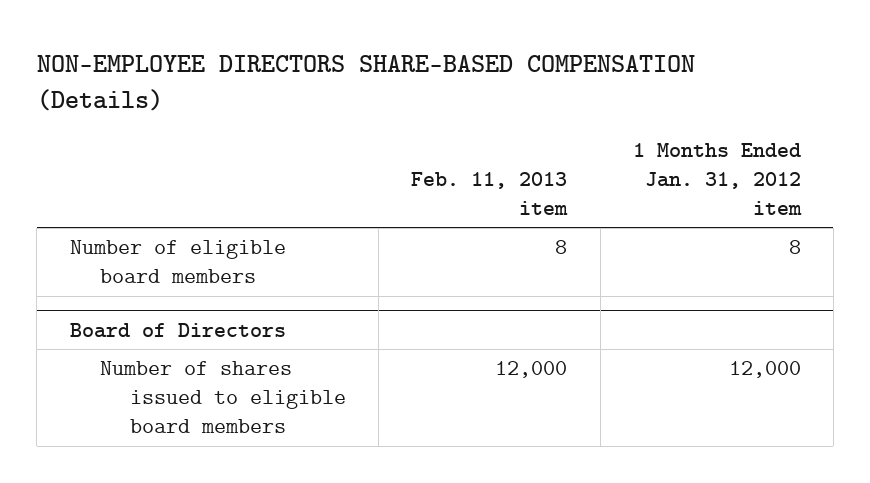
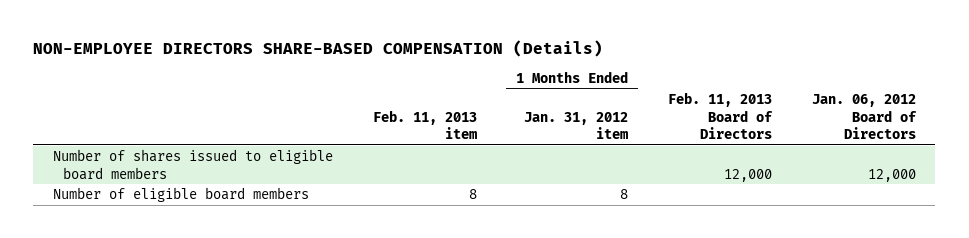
none -> [667,92,773,140] Feb. 11, 2013 Board of Directors
none -> [811,94,917,140] Jan. 06, 2012 Board of Directors
none -> [53,149,334,180] Number of shares issued to eligible board members
[69,322,286,338] Board of Directors -> none
[99,361,347,434] Number of shares issued to eligible board members -> none

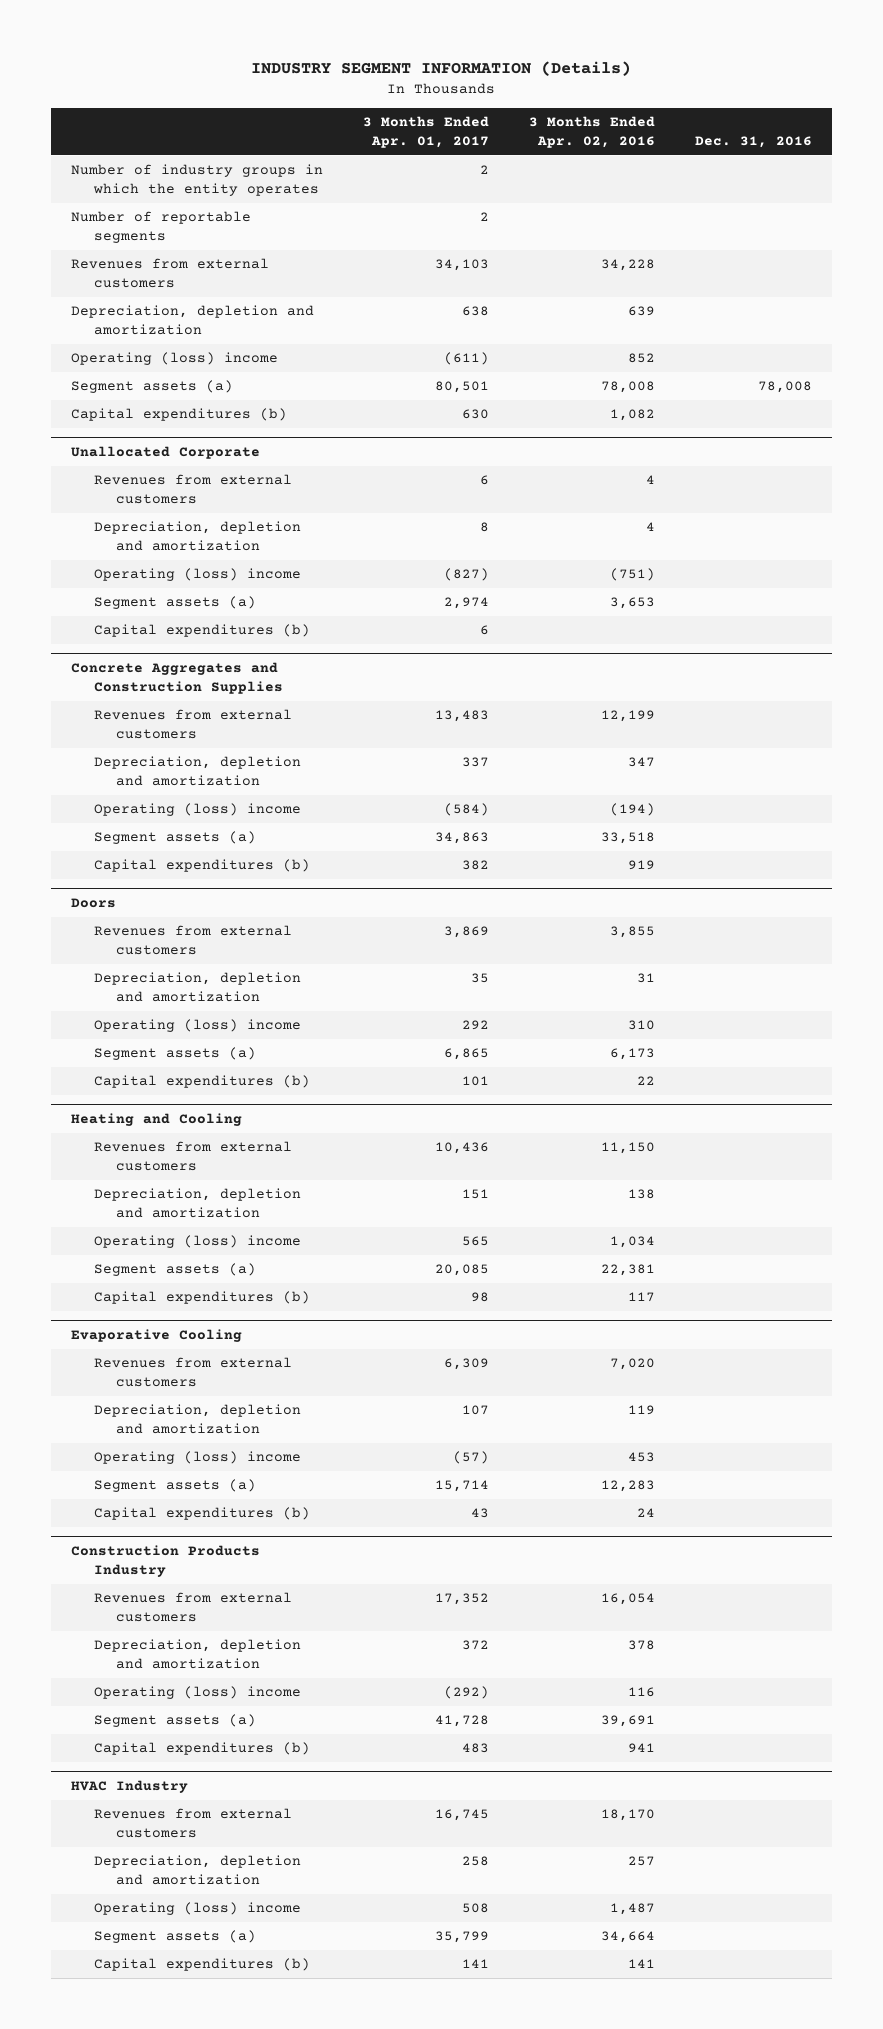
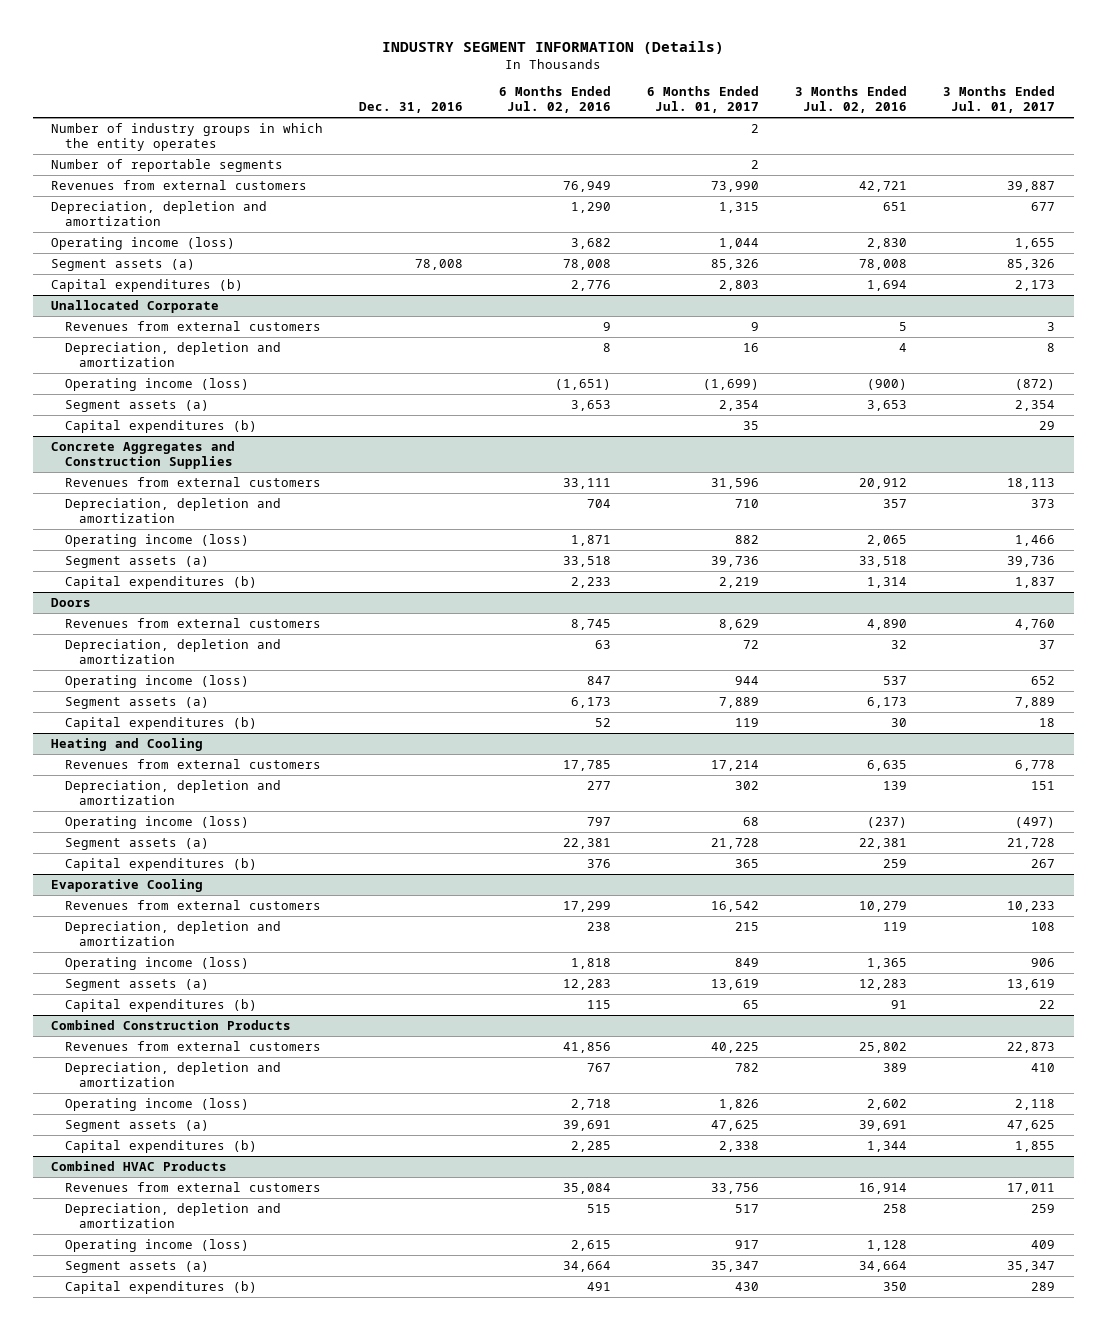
[362,116,489,148] 3 Months Ended Apr. 01, 2017 -> none
[529,116,656,148] 3 Months Ended Apr. 02, 2016 -> none
none -> [499,86,612,114] 6 Months Ended Jul. 02, 2016
none -> [647,86,760,114] 6 Months Ended Jul. 01, 2017
none -> [795,86,908,114] 3 Months Ended Jul. 02, 2016
none -> [943,86,1056,114] 3 Months Ended Jul. 01, 2017
[70,352,278,366] Operating (loss) income -> [50,237,235,251] Operating income (loss)
[93,568,301,582] Operating (loss) income -> [65,378,250,392] Operating income (loss)
[93,803,301,817] Operating (loss) income -> [65,534,250,548] Operating income (loss)
[93,1019,301,1033] Operating (loss) income -> [65,675,250,689] Operating income (loss)
[93,1235,301,1249] Operating (loss) income -> [65,816,250,830] Operating income (loss)
[93,1451,301,1465] Operating (loss) income -> [65,957,250,971] Operating income (loss)
[70,1544,260,1577] Construction Products Industry -> [50,1020,291,1031] Combined Construction Products
[93,1686,301,1700] Operating (loss) income -> [65,1098,250,1112] Operating income (loss)
[70,1779,188,1793] HVAC Industry -> [50,1161,227,1172] Combined HVAC Products
[93,1902,301,1916] Operating (loss) income -> [65,1239,250,1253] Operating income (loss)

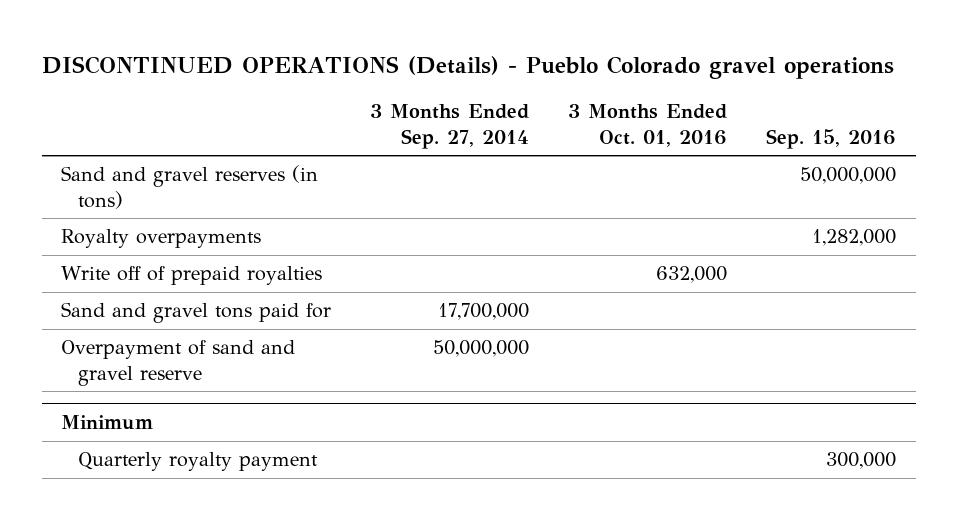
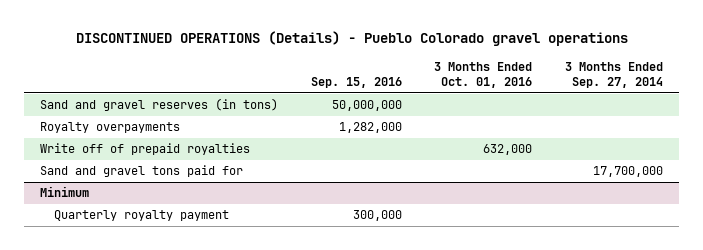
[61,340,296,386] Overpayment of sand and gravel reserve -> none

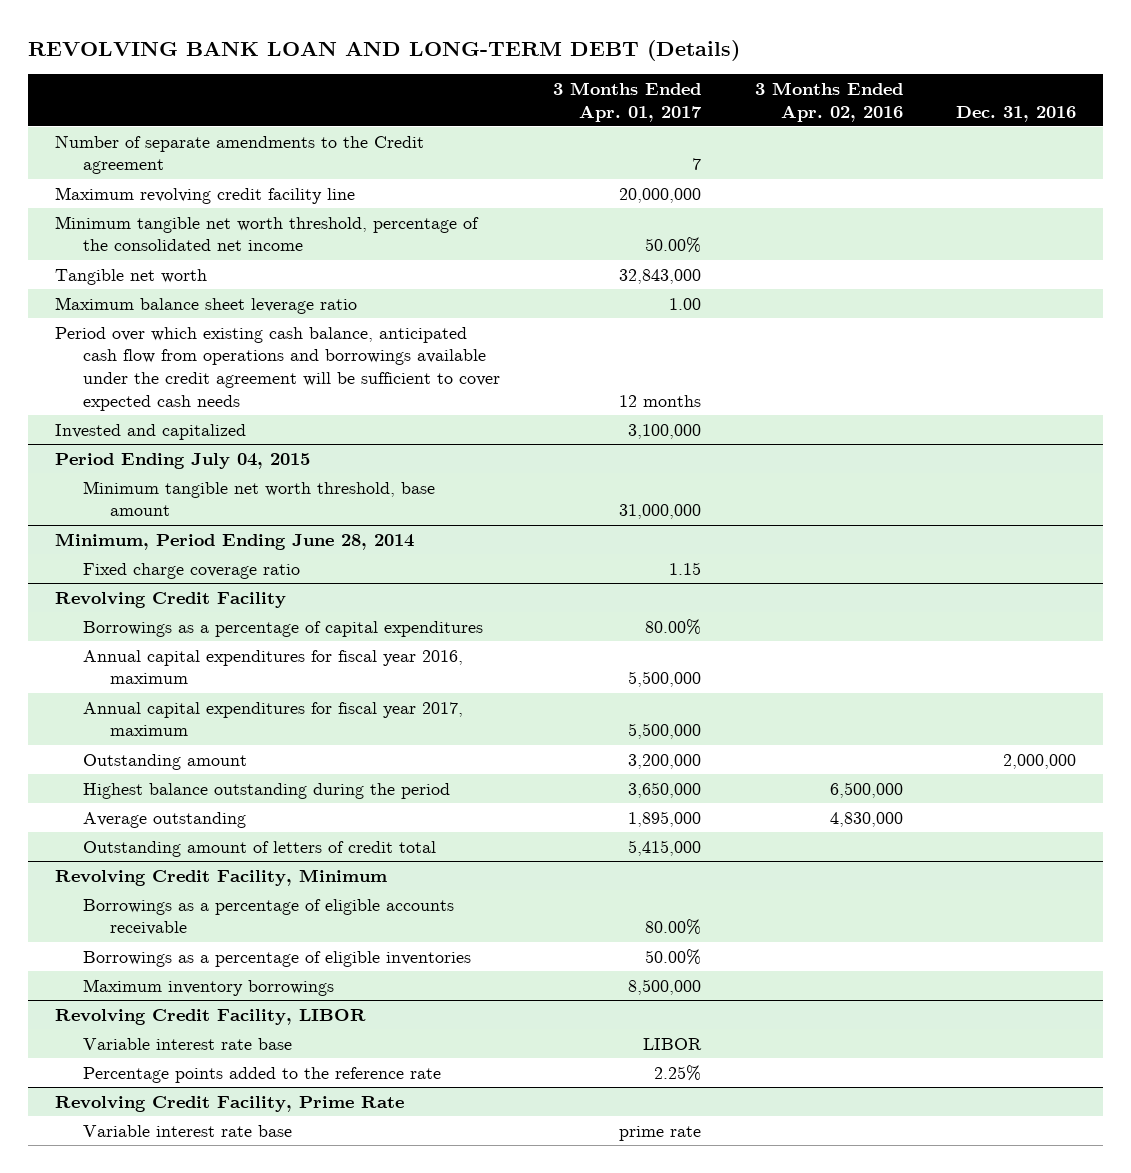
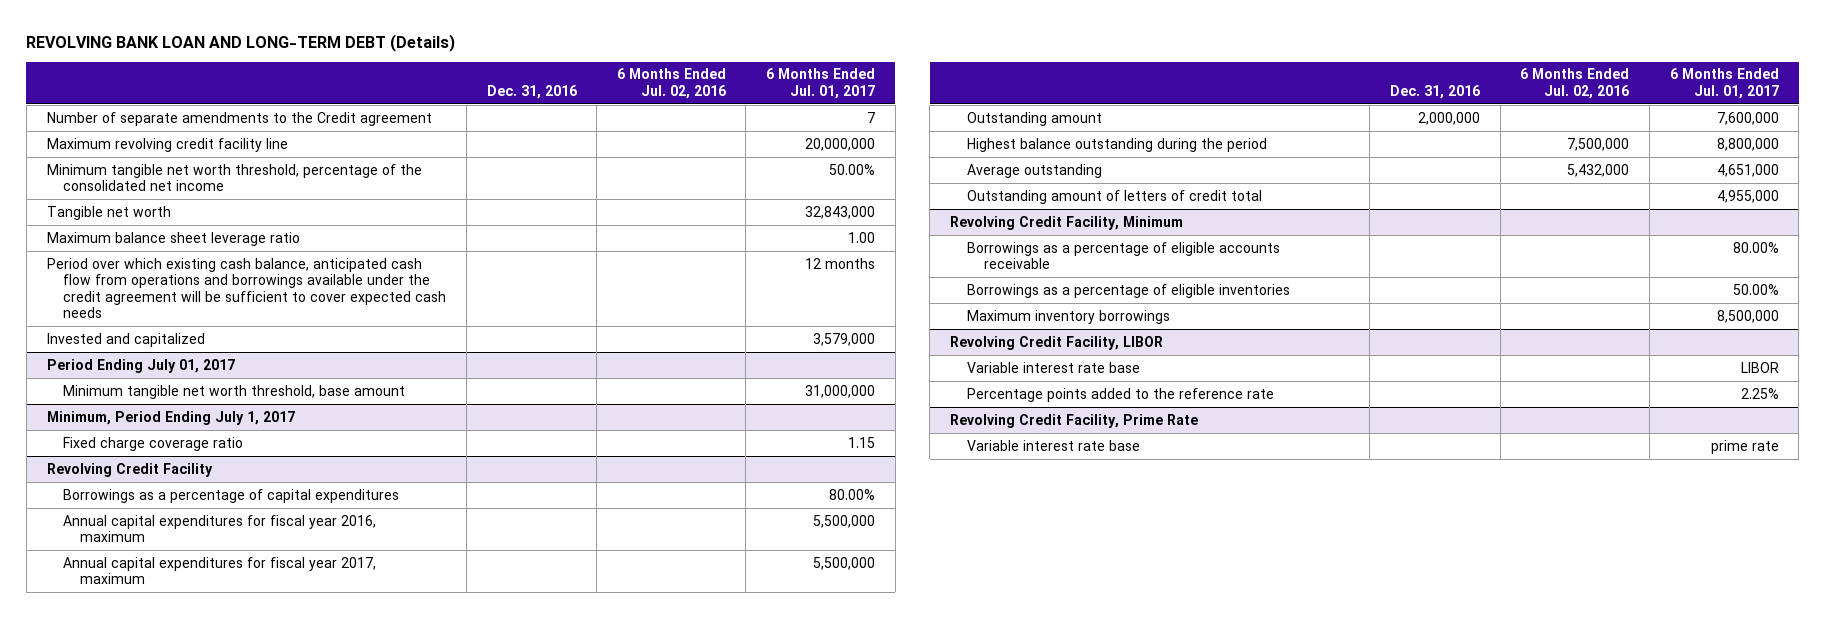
[553,81,703,122] 3 Months Ended Apr. 01, 2017 -> none
[754,81,903,122] 3 Months Ended Apr. 02, 2016 -> none
none -> [616,68,726,99] 6 Months Ended Jul. 02, 2016
none -> [766,68,876,99] 6 Months Ended Jul. 01, 2017
[55,452,311,469] Period Ending July 04, 2015 -> [46,358,235,373] Period Ending July 01, 2017
[55,532,415,550] Minimum, Period Ending June 28, 2014 -> none
[82,562,300,579] Fixed charge coverage ratio -> none
none -> [46,410,295,425] Minimum, Period Ending July 1, 2017
none -> [63,436,244,451] Fixed charge coverage ratio

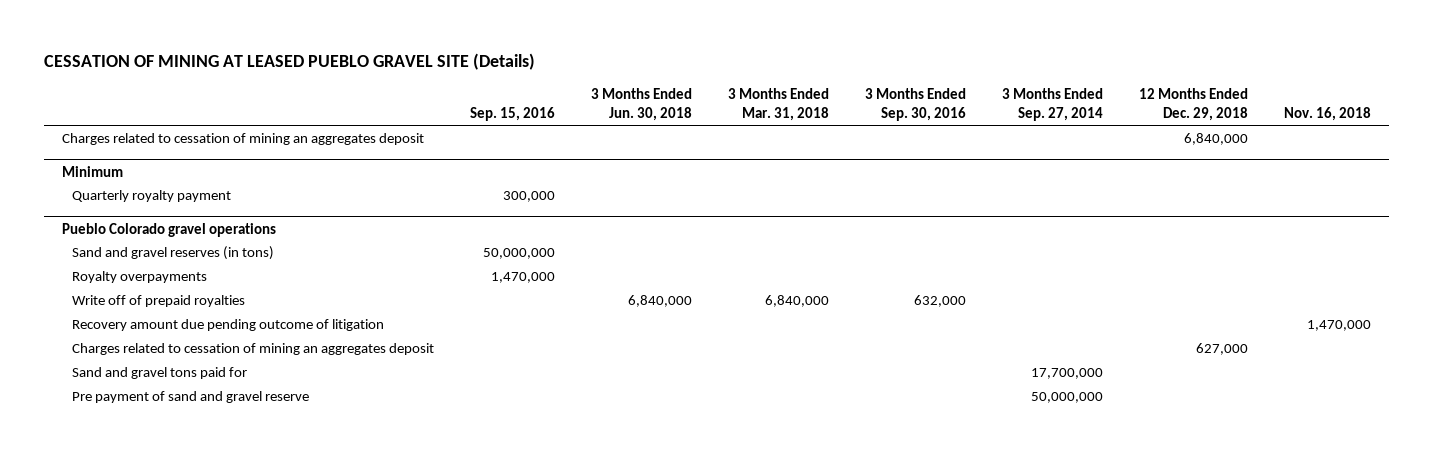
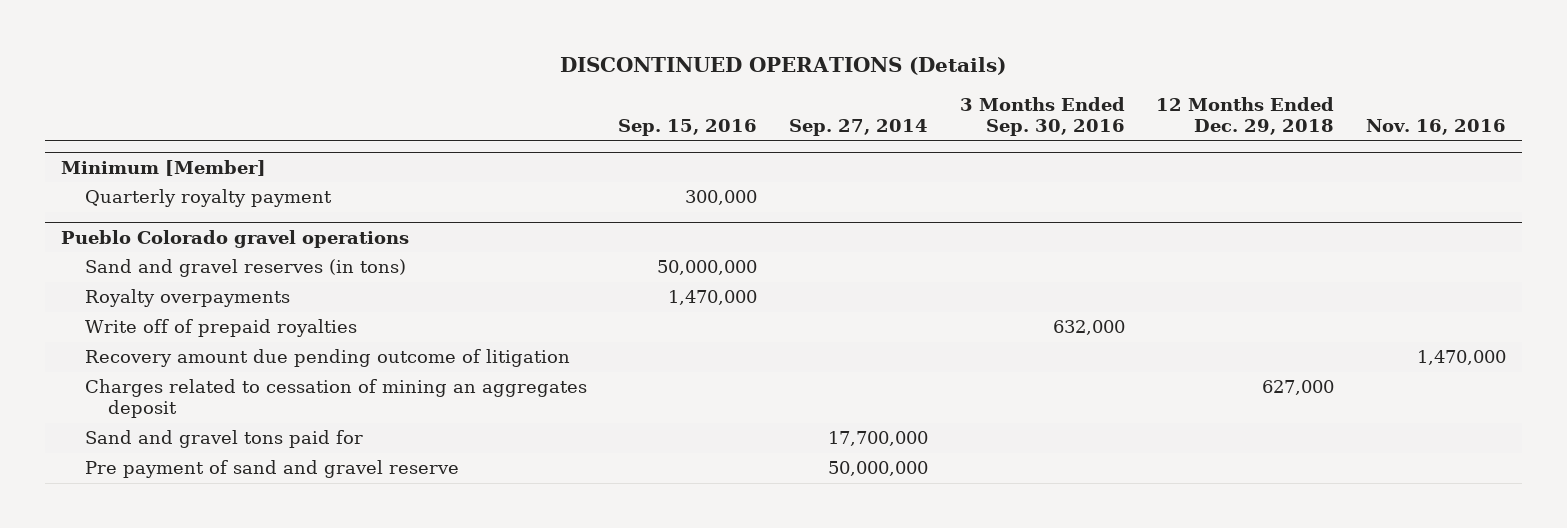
[43,53,535,71] CESSATION OF MINING AT LEASED PUEBLO GRAVEL SITE (Details) -> [560,57,1007,76] DISCONTINUED OPERATIONS (Details)
[591,88,693,122] 3 Months Ended Jun. 30, 2018 -> none
[728,88,830,122] 3 Months Ended Mar. 31, 2018 -> none
[1002,88,1104,122] 3 Months Ended Sep. 27, 2014 -> none
[1284,107,1372,122] Nov. 16, 2018 -> none
none -> [788,118,928,136] Sep. 27, 2014
none -> [1365,118,1506,135] Nov. 16, 2016
[61,132,424,145] Charges related to cessation of mining an aggregates deposit -> none
[61,165,123,177] Minimum -> [60,159,266,176] Minimum [Member]

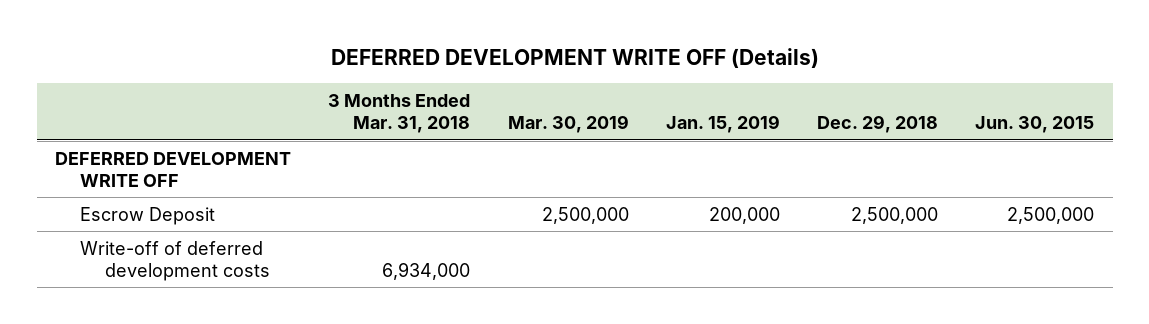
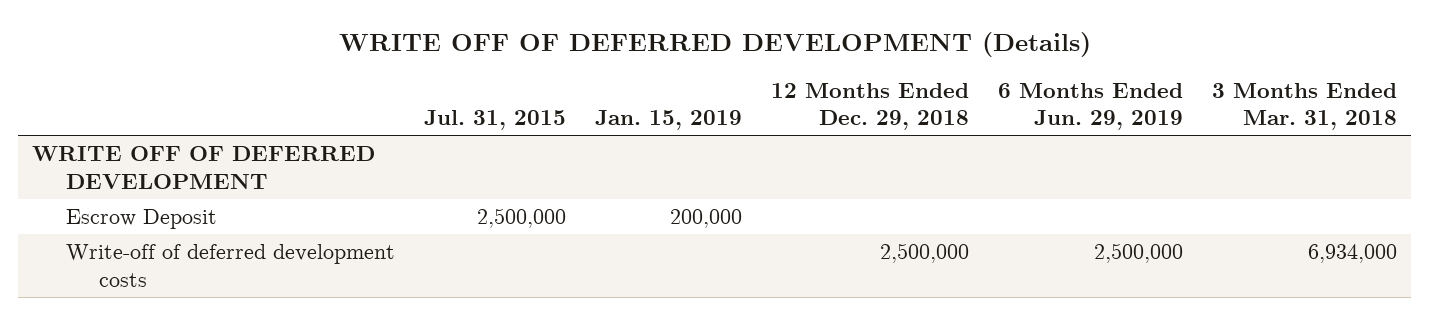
[330,48,819,69] DEFERRED DEVELOPMENT WRITE OFF (Details) -> [338,32,1091,58] WRITE OFF OF DEFERRED DEVELOPMENT (Details)
[507,115,629,134] Mar. 30, 2019 -> none
[816,115,938,134] Dec. 29, 2018 -> none
[974,116,1094,134] Jun. 30, 2015 -> none
none -> [423,110,566,131] Jul. 31, 2015
none -> [770,82,969,131] 12 Months Ended Dec. 29, 2018
none -> [997,82,1183,131] 6 Months Ended Jun. 29, 2019
[55,151,292,188] DEFERRED DEVELOPMENT WRITE OFF -> [32,145,376,189] WRITE OFF OF DEFERRED DEVELOPMENT

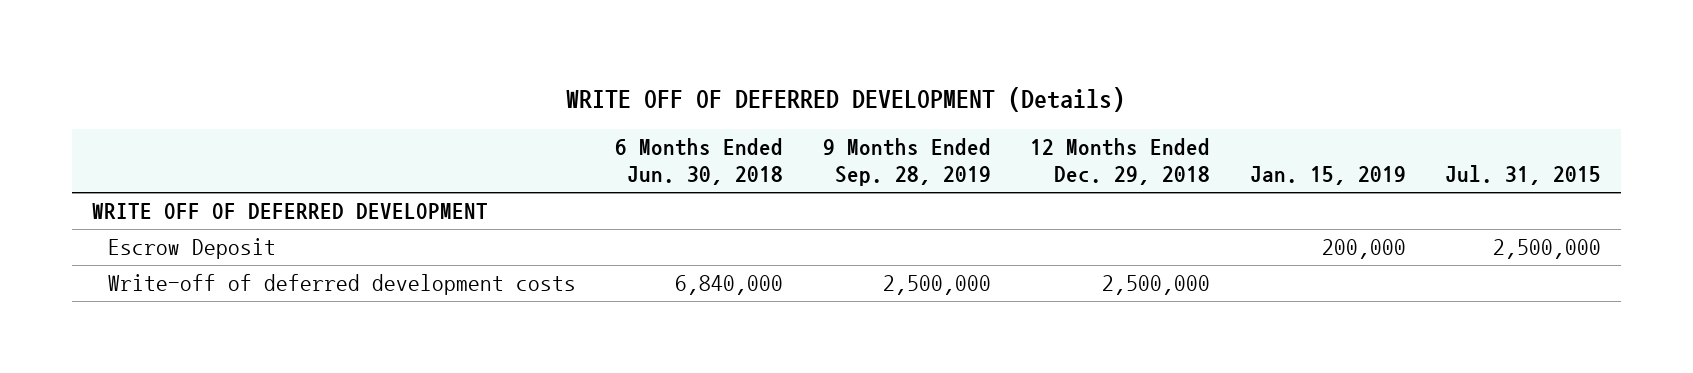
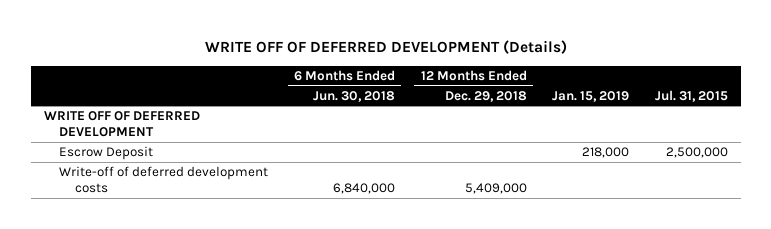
[822,138,991,187] 9 Months Ended Sep. 28, 2019 -> none
[1321,239,1406,260] 200,000 -> [582,147,630,159] 218,000
[1102,275,1211,296] 2,500,000 -> [464,183,527,195] 5,409,000

